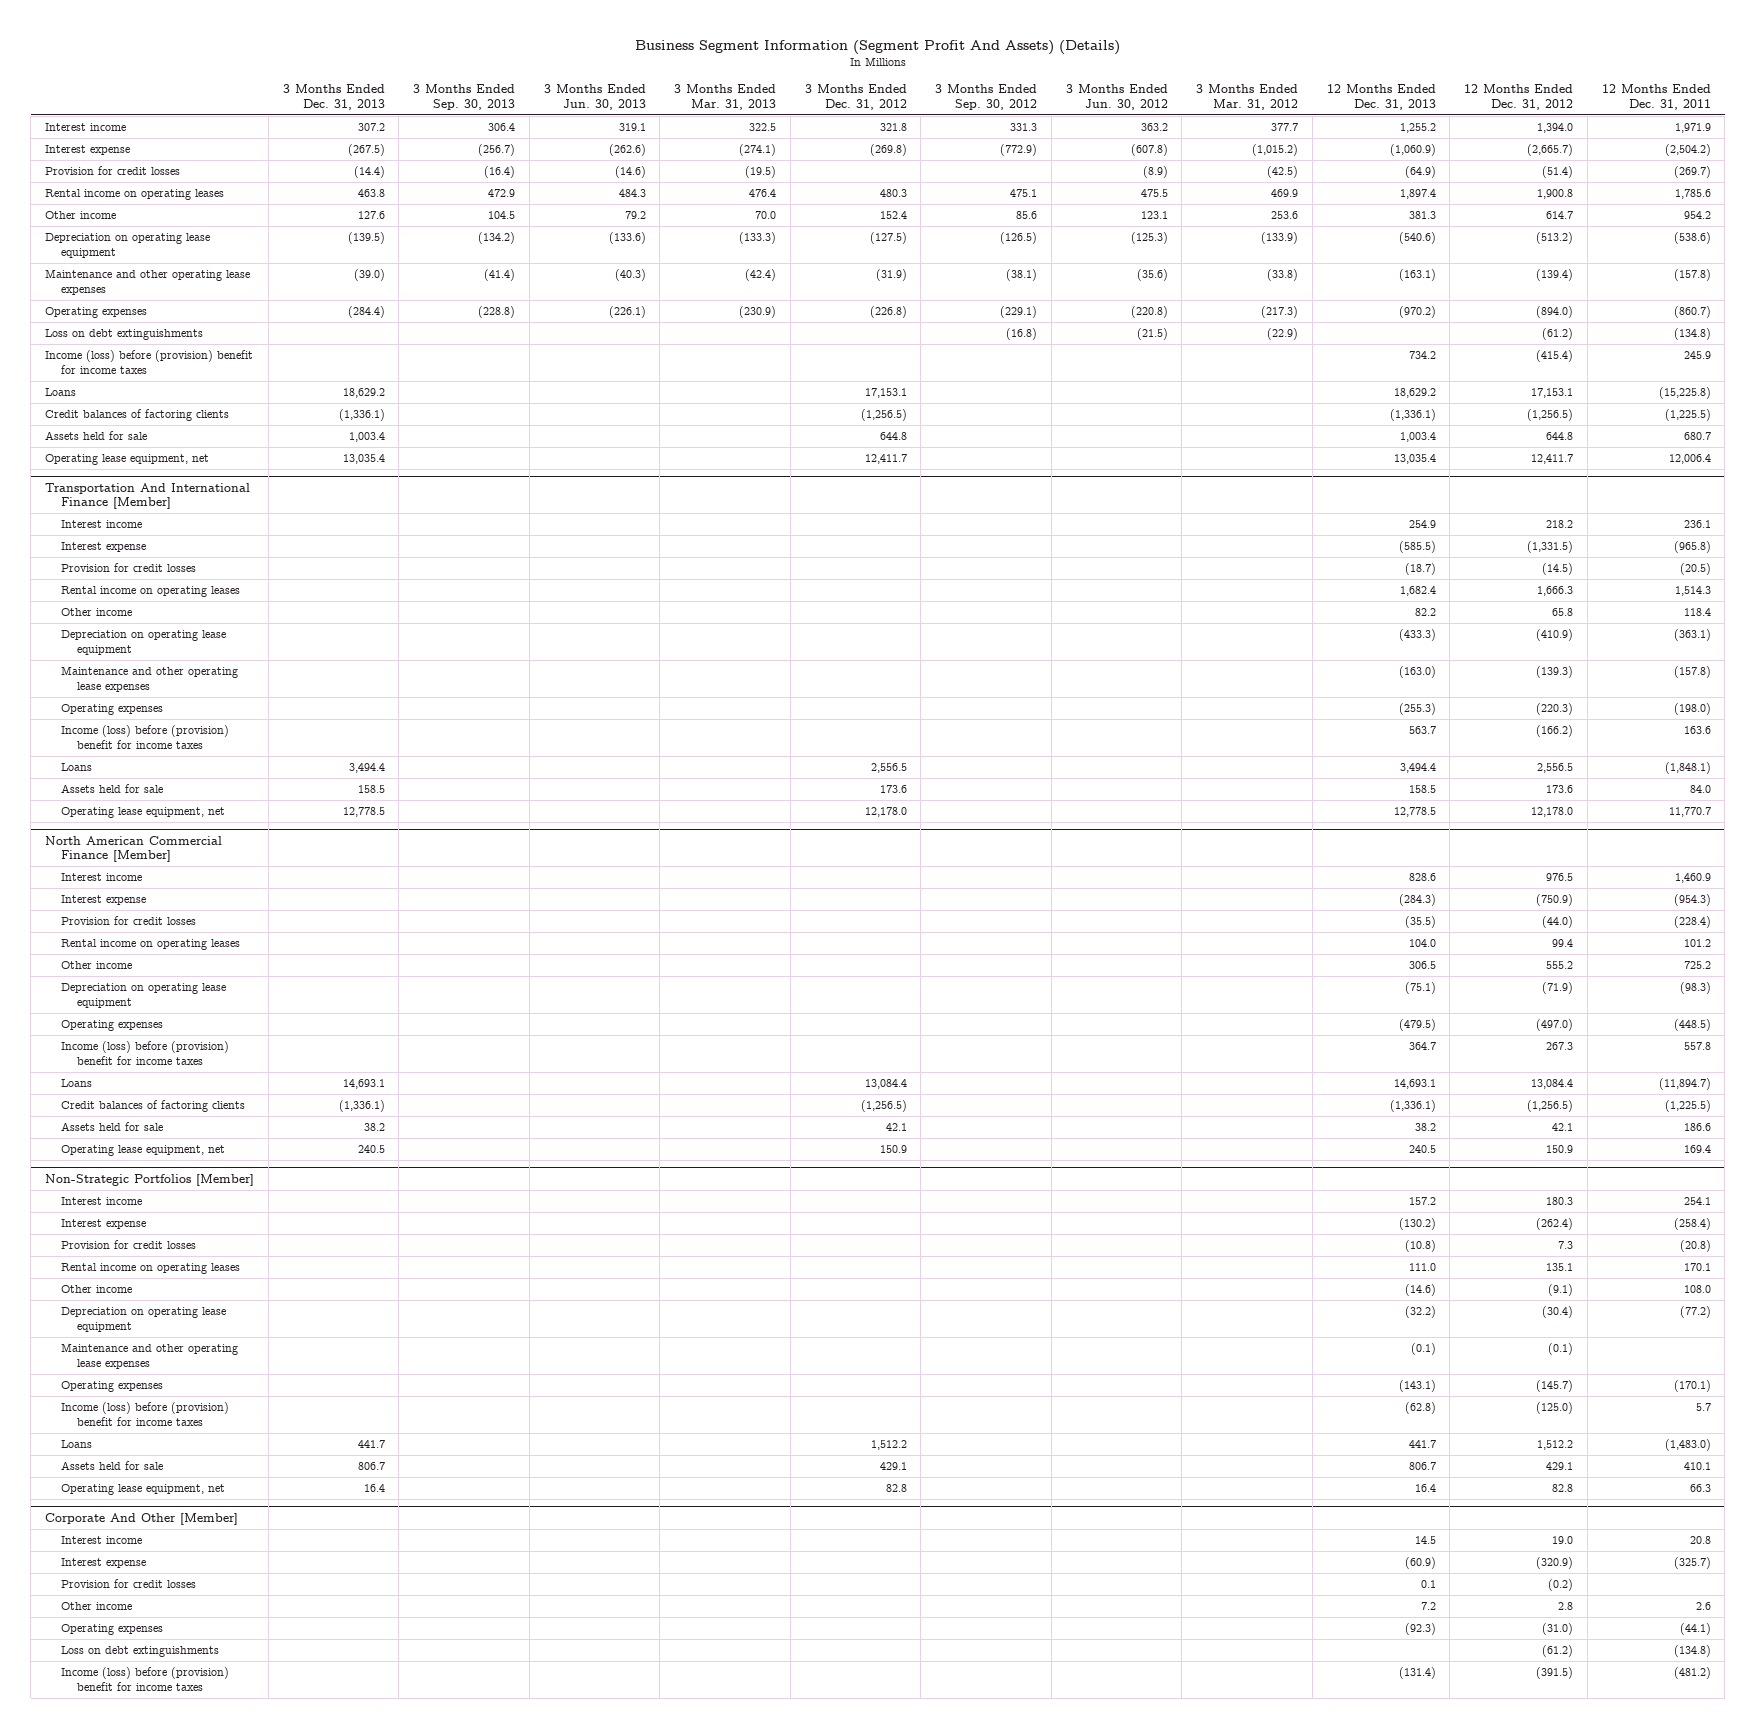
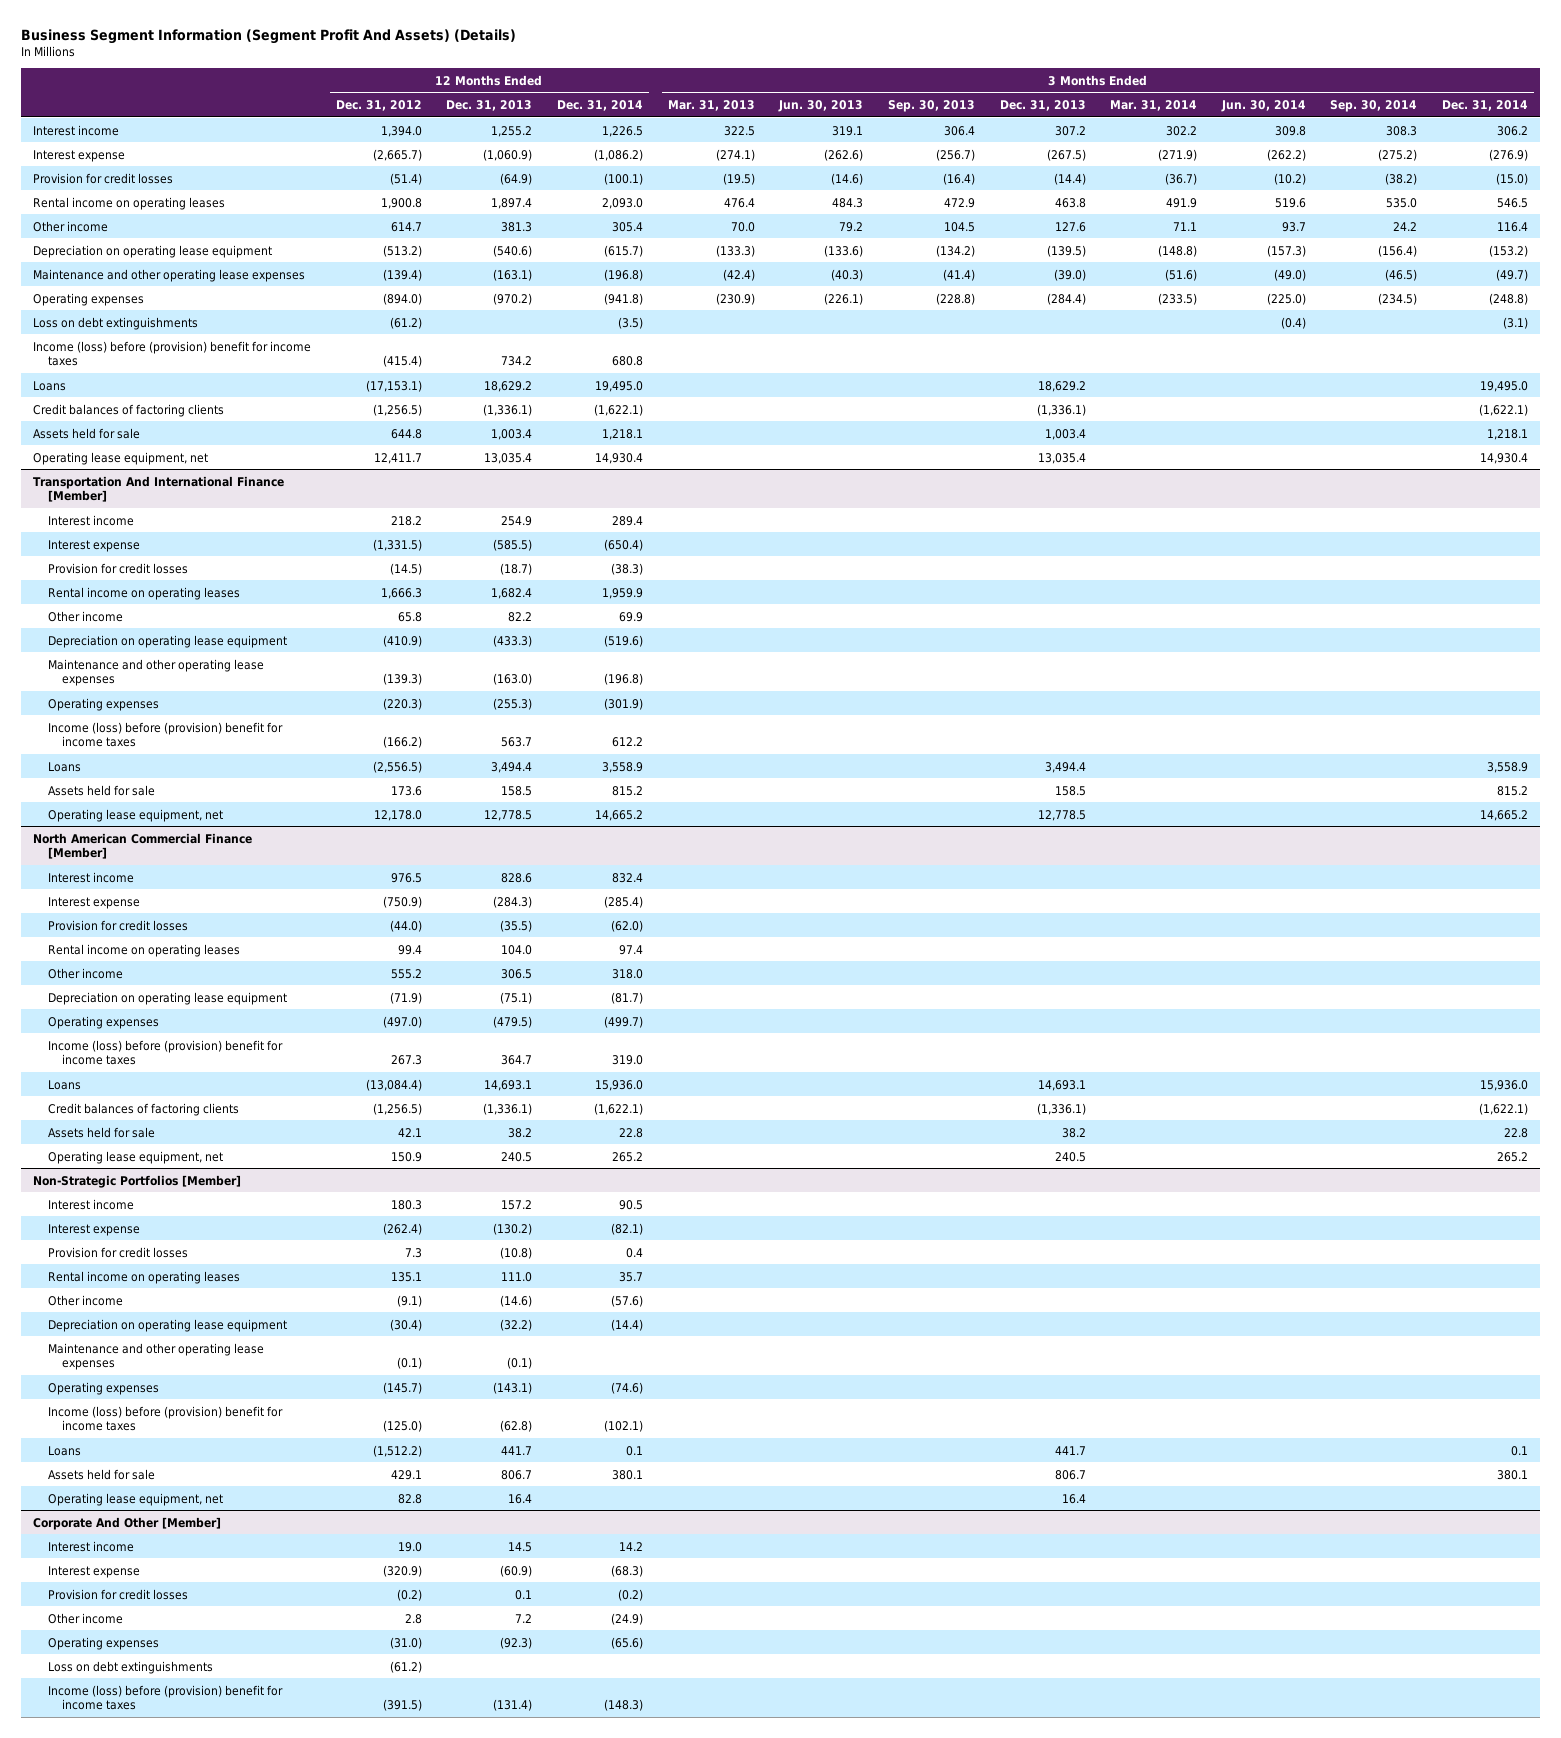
[804,84,907,110] 3 Months Ended Dec. 31, 2012 -> none
[935,84,1038,110] 3 Months Ended Sep. 30, 2012 -> none
[1065,84,1168,110] 3 Months Ended Jun. 30, 2012 -> none
[1196,84,1299,110] 3 Months Ended Mar. 31, 2012 -> none
[1601,84,1711,110] 12 Months Ended Dec. 31, 2011 -> none
none -> [557,100,644,112] Dec. 31, 2014
none -> [1110,100,1198,112] Mar. 31, 2014
none -> [1220,100,1306,113] Jun. 30, 2014
none -> [1330,100,1418,113] Sep. 30, 2014
none -> [1442,100,1529,112] Dec. 31, 2014
[1531,388,1574,399] 17,153.1 -> [365,379,422,392] (17,153.1)
[1537,763,1574,774] 2,556.5 -> [372,760,422,773] (2,556.5)
[1531,1079,1574,1090] 13,084.4 -> [365,1078,422,1091] (13,084.4)
[1537,1440,1574,1451] 1,512.2 -> [372,1444,422,1457] (1,512.2)

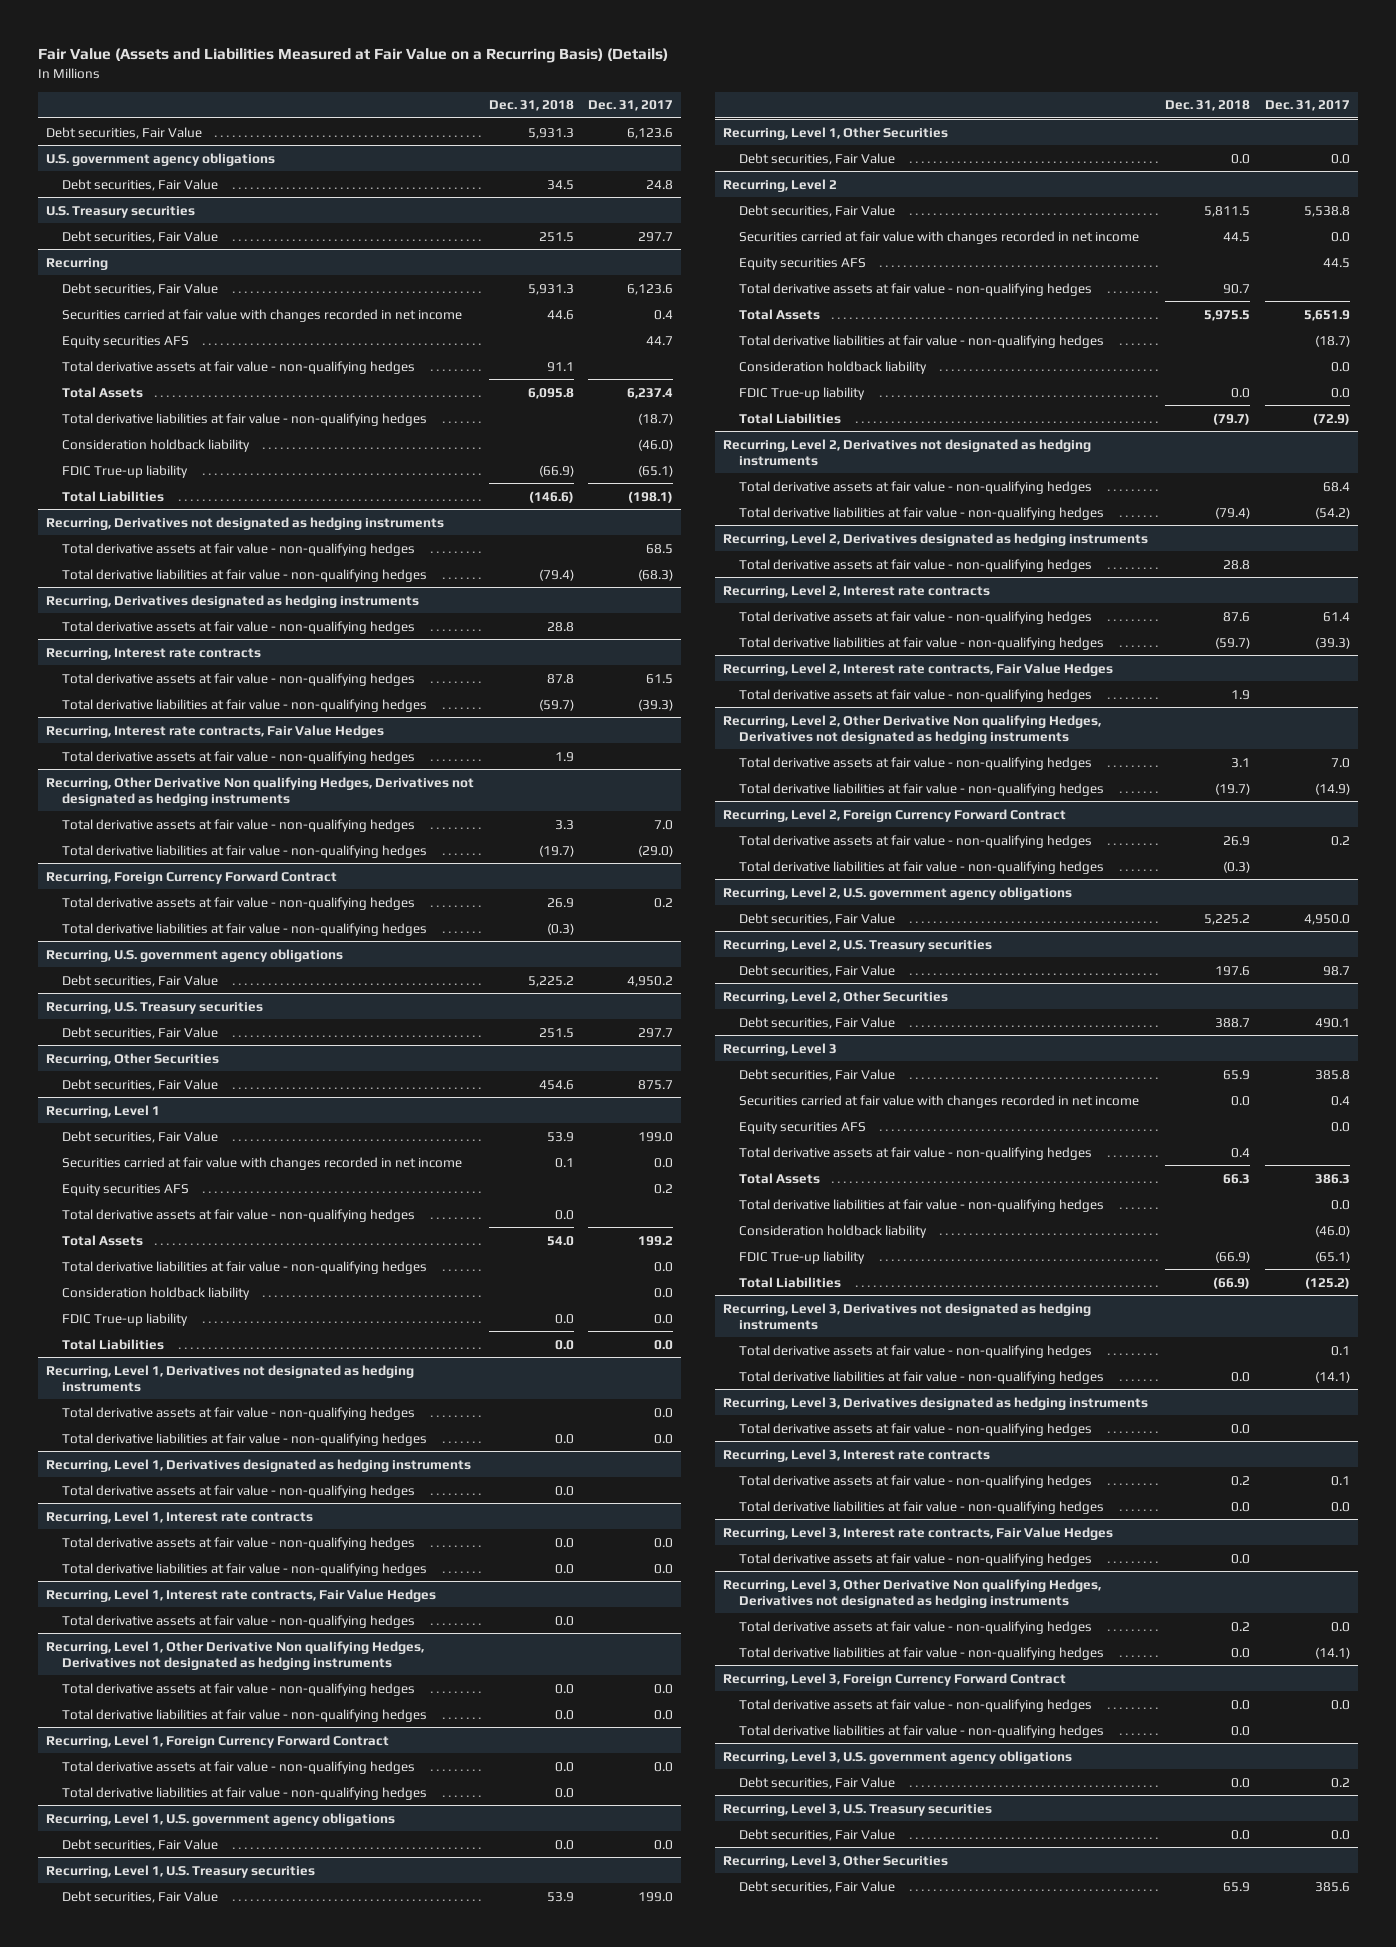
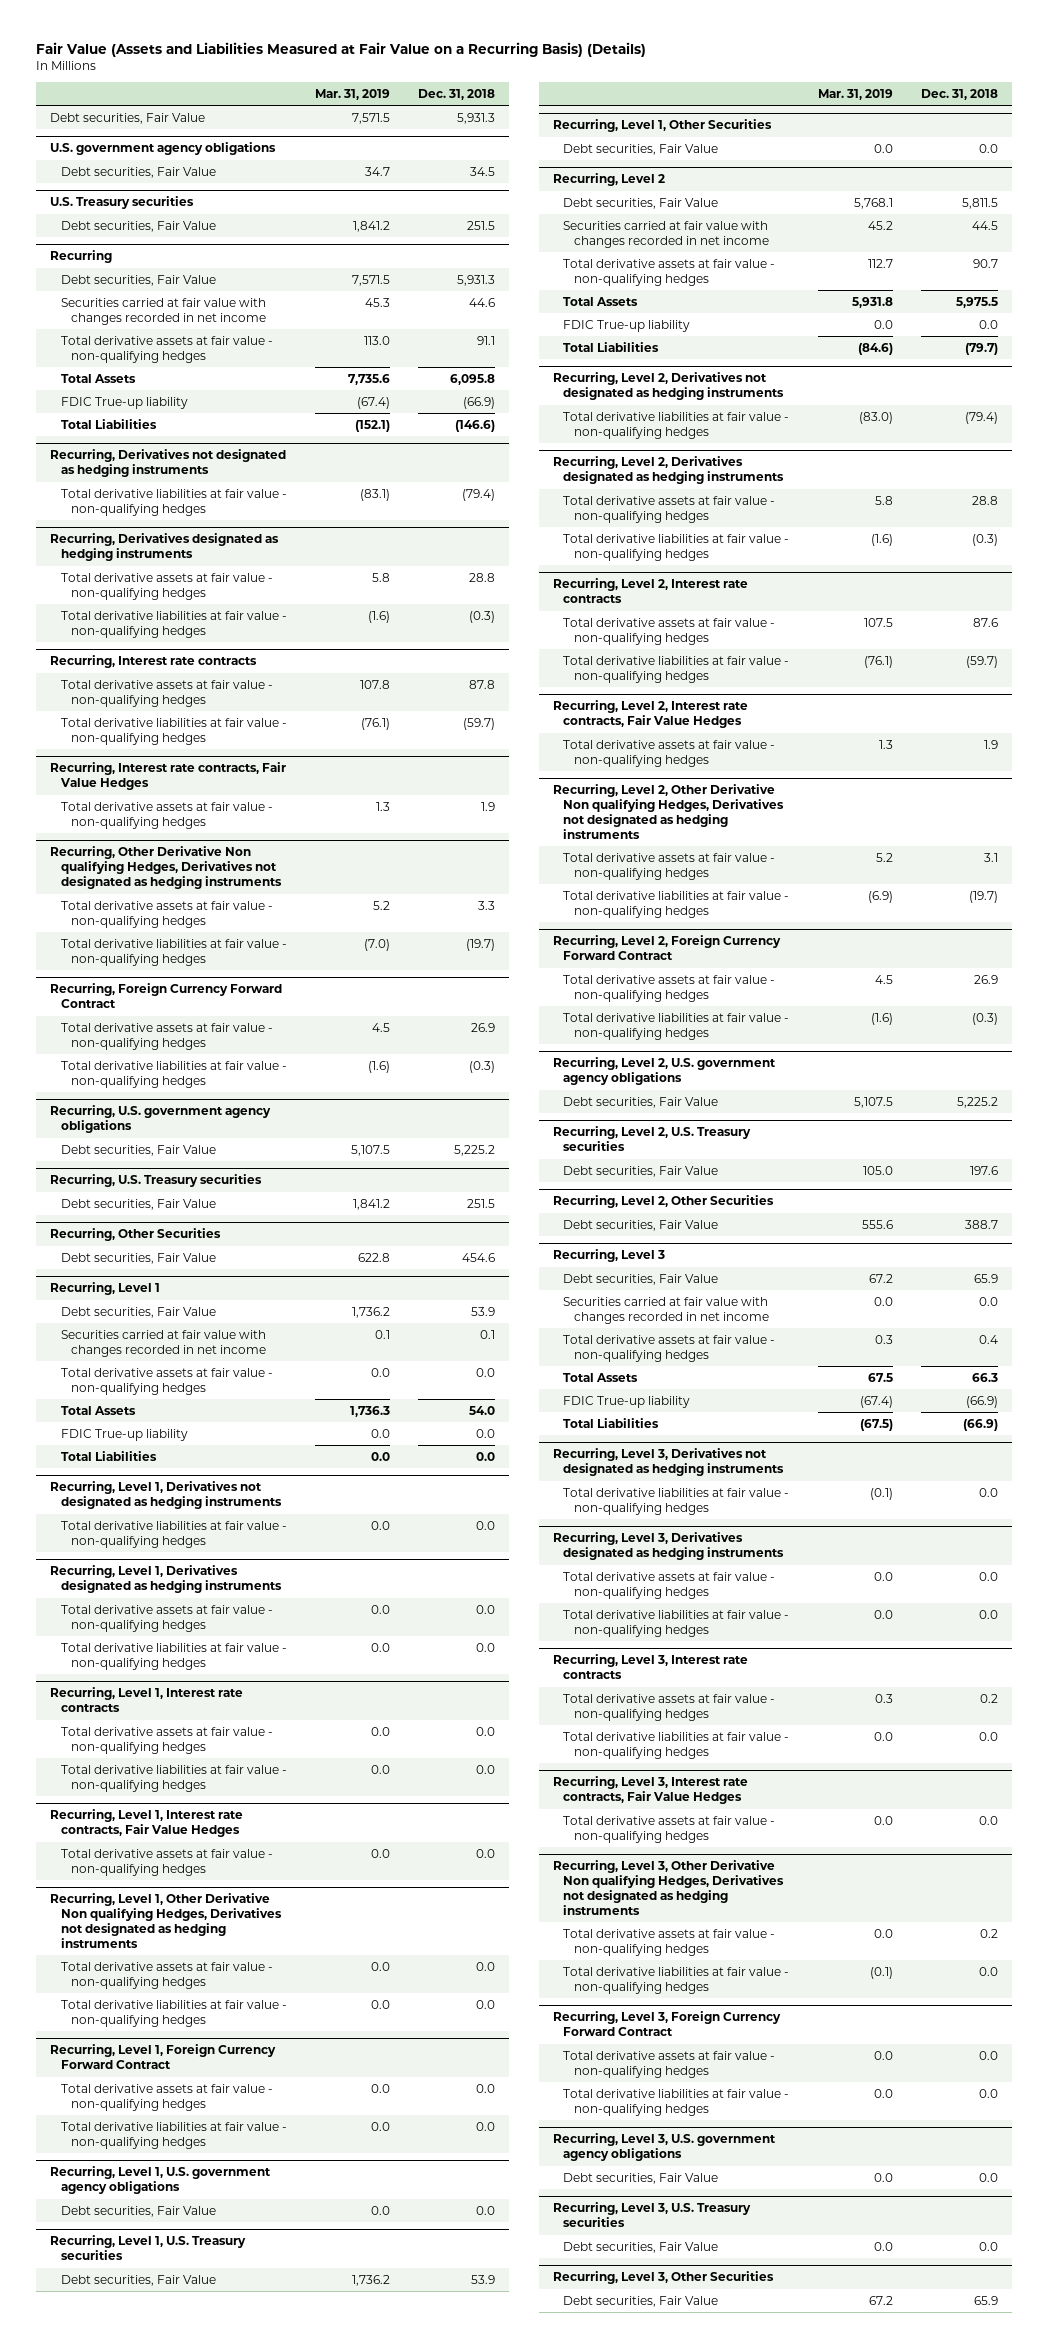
[588,100,674,112] Dec. 31, 2017 -> none
none -> [314,88,390,100] Mar. 31, 2019
[62,335,190,348] Equity securities AFS -> none
[62,412,428,426] Total derivative liabilities at fair value - non-qualifying hedges -> none
[62,438,251,452] Consideration holdback liability -> none
[62,542,416,556] Total derivative assets at fair value - non-qualifying hedges -> none
none -> [60,610,287,638] Total derivative liabilities at fair value - non-qualifying hedges
[62,1183,190,1196] Equity securities AFS -> none
[62,1260,428,1274] Total derivative liabilities at fair value - non-qualifying hedges -> none
[62,1286,251,1300] Consideration holdback liability -> none
[62,1406,416,1420] Total derivative assets at fair value - non-qualifying hedges -> none
none -> [60,1642,287,1670] Total derivative liabilities at fair value - non-qualifying hedges
[739,257,867,270] Equity securities AFS -> none
[739,334,1105,348] Total derivative liabilities at fair value - non-qualifying hedges -> none
[739,360,928,374] Consideration holdback liability -> none
[739,480,1093,494] Total derivative assets at fair value - non-qualifying hedges -> none
none -> [563,533,790,561] Total derivative liabilities at fair value - non-qualifying hedges
[739,1121,867,1134] Equity securities AFS -> none
[739,1198,1105,1212] Total derivative liabilities at fair value - non-qualifying hedges -> none
[739,1224,928,1238] Consideration holdback liability -> none
[739,1344,1093,1358] Total derivative assets at fair value - non-qualifying hedges -> none
none -> [563,1609,790,1637] Total derivative liabilities at fair value - non-qualifying hedges

